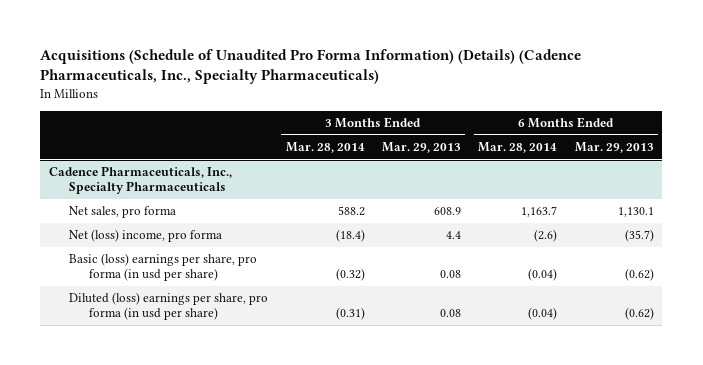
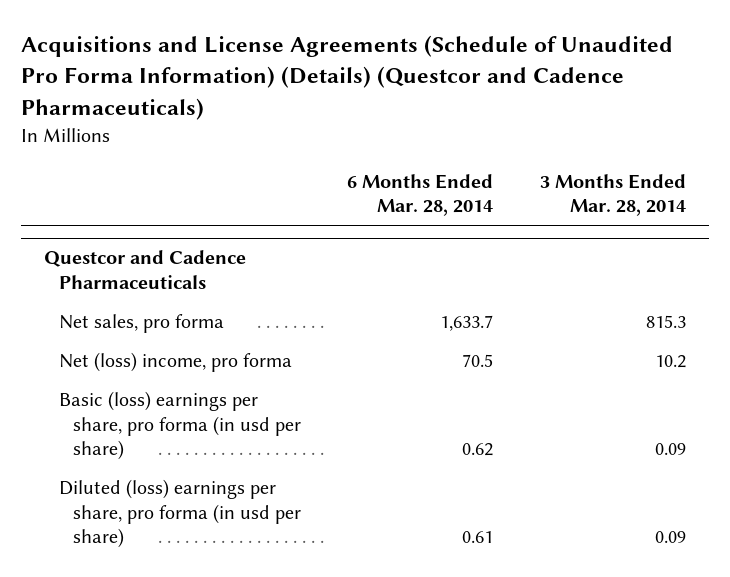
[40,49,582,85] Acquisitions (Schedule of Unaudited Pro Forma Information) (Details) (Cadence Pharmaceuticals, Inc., Specialty Pharmaceuticals) -> [21,35,674,120] Acquisitions and License Agreements (Schedule of Unaudited Pro Forma Information) (Details) (Questcor and Cadence Pharmaceuticals)
[381,141,461,153] Mar. 29, 2013 -> none
[574,141,654,153] Mar. 29, 2013 -> none
[49,166,233,195] Cadence Pharmaceuticals, Inc., Specialty Pharmaceuticals -> none
none -> [44,250,247,289] Questcor and Cadence Pharmaceuticals
[337,206,365,217] 588.2 -> [645,315,686,329] 815.3
[521,206,558,218] 1,163.7 -> [440,315,494,332] 1,633.7
[335,229,365,243] (18.4) -> [654,355,686,369] 10.2
[534,229,558,243] (2.6) -> [462,354,494,368] 70.5
[335,268,365,282] (0.32) -> [654,442,686,455] 0.09
[528,268,558,282] (0.04) -> [462,442,494,456] 0.62
[335,307,365,321] (0.31) -> [654,530,686,543] 0.09
[528,307,558,321] (0.04) -> [462,530,494,543] 0.61

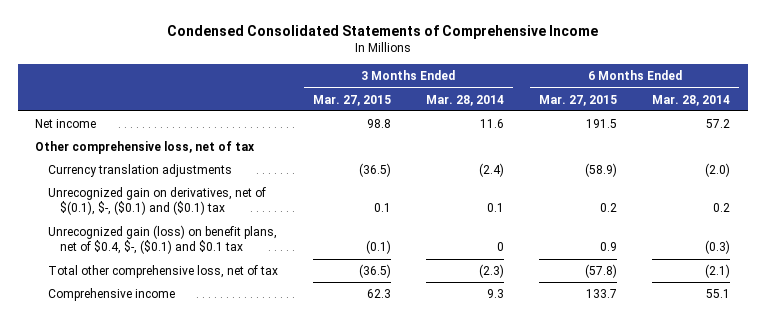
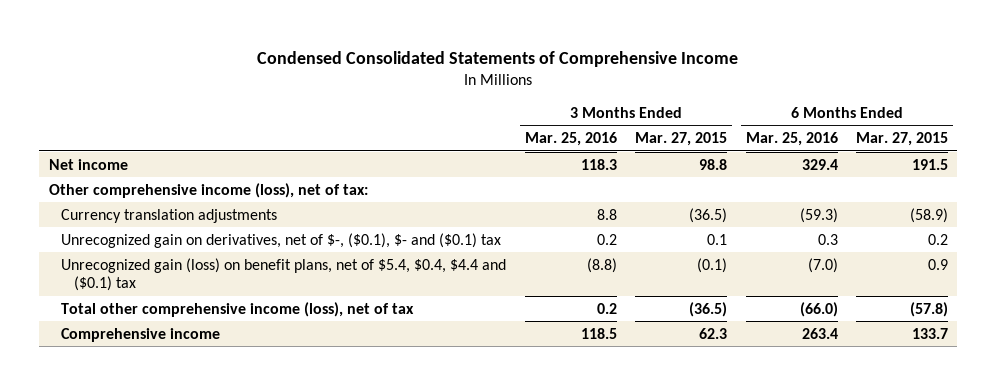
[425,94,504,106] Mar. 28, 2014 -> none
[652,94,731,106] Mar. 28, 2014 -> none
none -> [524,132,617,147] Mar. 25, 2016
none -> [745,132,838,147] Mar. 25, 2016
[35,140,256,154] Other comprehensive loss, net of tax -> [48,182,368,198] Other comprehensive income (loss), net of tax:
[47,186,266,216] Unrecognized gain on derivatives, net of $(0.1), $-, ($0.1) and ($0.1) tax -> [61,232,502,248] Unrecognized gain on derivatives, net of $-, ($0.1), $- and ($0.1) tax
[47,224,277,255] Unrecognized gain (loss) on benefit plans, net of $0.4, $-, ($0.1) and $0.1 tax -> [61,257,507,292] Unrecognized gain (loss) on benefit plans, net of $5.4, $0.4, $4.4 and ($0.1) tax
[47,264,278,278] Total other comprehensive loss, net of tax -> [61,301,415,317] Total other comprehensive income (loss), net of tax

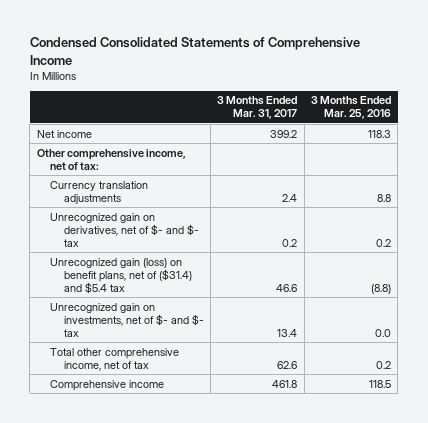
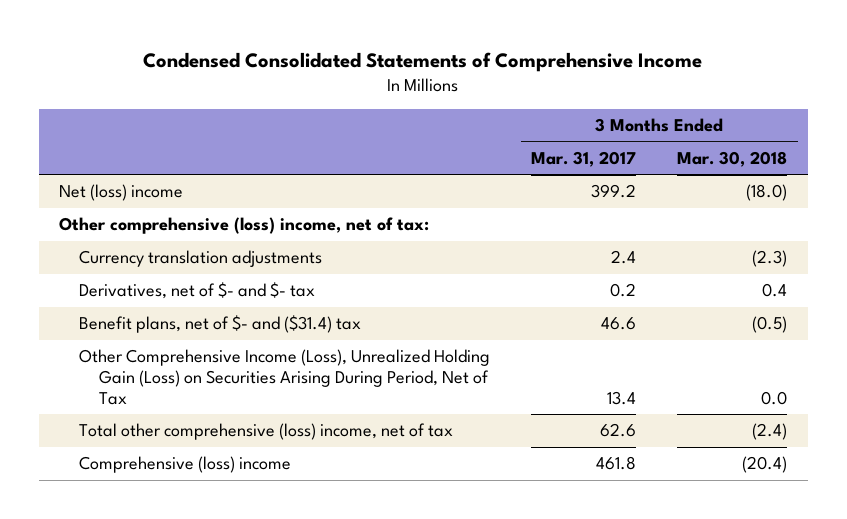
[310,96,391,120] 3 Months Ended Mar. 25, 2016 -> none
none -> [677,150,788,167] Mar. 30, 2018
[36,129,92,138] Net income -> [59,184,184,202] Net (loss) income
[36,148,186,170] Other comprehensive income, net of tax: -> [59,217,430,235] Other comprehensive (loss) income, net of tax:
[50,212,199,247] Unrecognized gain on derivatives, net of $- and $- tax -> [79,282,316,300] Derivatives, net of $- and $- tax
[50,257,192,294] Unrecognized gain (loss) on benefit plans, net of ($31.4) and $5.4 tax -> [79,315,362,334] Benefit plans, net of $- and ($31.4) tax
[50,302,204,337] Unrecognized gain on investments, net of $- and $- tax -> [79,349,491,405] Other Comprehensive Income (Loss), Unrealized Holding Gain (Loss) on Securities Arising During Period, Net of Tax
[50,347,180,371] Total other comprehensive income, net of tax -> [79,423,454,441] Total other comprehensive (loss) income, net of tax
[50,379,165,391] Comprehensive income -> [79,456,292,474] Comprehensive (loss) income

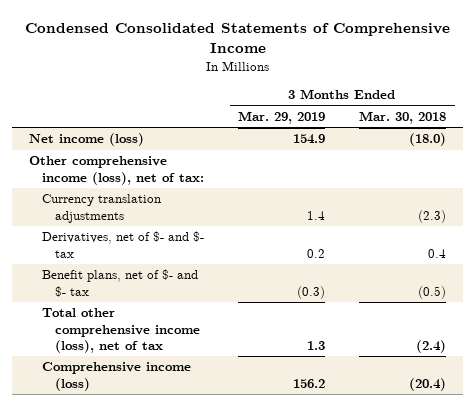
[531,150,637,167] Mar. 31, 2017 -> none
none -> [238,111,326,125] Mar. 29, 2019
[59,184,184,202] Net (loss) income -> [29,133,145,147] Net income (loss)
[59,217,430,235] Other comprehensive (loss) income, net of tax: -> [29,156,205,185] Other comprehensive income (loss), net of tax:
[79,349,491,405] Other Comprehensive Income (Loss), Unrealized Holding Gain (Loss) on Securities Arising During Period, Net of Tax -> none
[79,315,362,334] Benefit plans, net of $- and ($31.4) tax -> [42,269,199,297] Benefit plans, net of $- and $- tax
[79,423,454,441] Total other comprehensive (loss) income, net of tax -> [42,308,201,353] Total other comprehensive income (loss), net of tax
[79,456,292,474] Comprehensive (loss) income -> [42,362,192,391] Comprehensive income (loss)

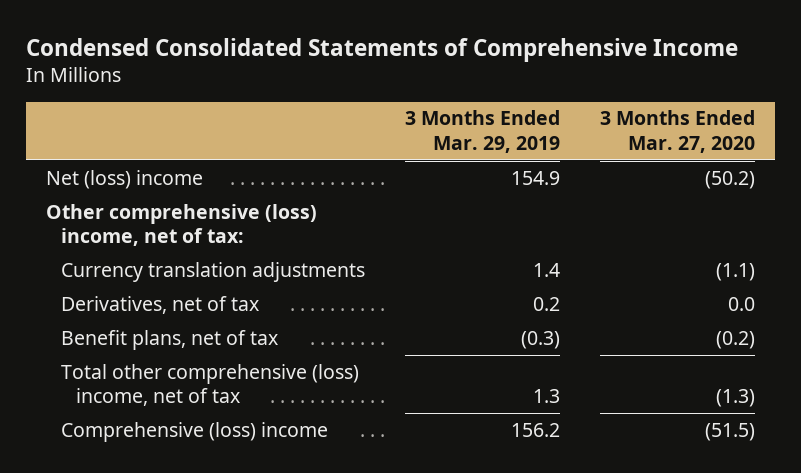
[359,111,447,125] Mar. 30, 2018 -> none
none -> [599,110,755,154] 3 Months Ended Mar. 27, 2020
[29,133,145,147] Net income (loss) -> [46,169,204,189] Net (loss) income
[29,156,205,185] Other comprehensive income (loss), net of tax: -> [46,203,318,247] Other comprehensive (loss) income, net of tax:
[42,231,205,258] Derivatives, net of $- and $- tax -> [60,295,259,314] Derivatives, net of tax
[42,269,199,297] Benefit plans, net of $- and $- tax -> [60,329,278,350] Benefit plans, net of tax
[42,308,201,353] Total other comprehensive income (loss), net of tax -> [60,363,359,407] Total other comprehensive (loss) income, net of tax
[42,362,192,391] Comprehensive income (loss) -> [60,421,328,442] Comprehensive (loss) income

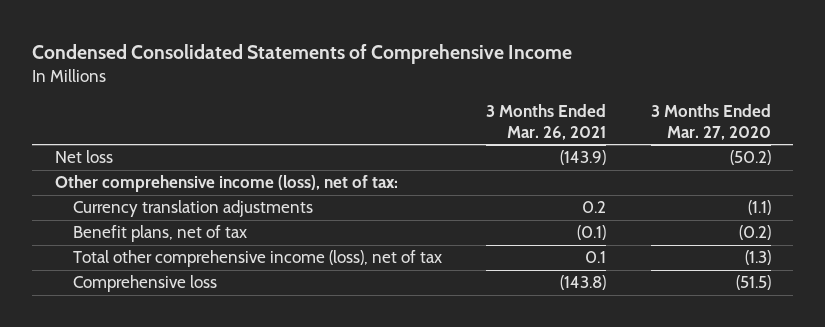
[404,110,560,154] 3 Months Ended Mar. 29, 2019 -> none
none -> [486,103,607,140] 3 Months Ended Mar. 26, 2021
[46,169,204,189] Net (loss) income -> [54,150,113,164] Net loss
[46,203,318,247] Other comprehensive (loss) income, net of tax: -> [54,175,398,193] Other comprehensive income (loss), net of tax:
[60,295,259,314] Derivatives, net of tax -> none
[60,363,359,407] Total other comprehensive (loss) income, net of tax -> [72,250,442,268] Total other comprehensive income (loss), net of tax
[60,421,328,442] Comprehensive (loss) income -> [72,275,217,293] Comprehensive loss

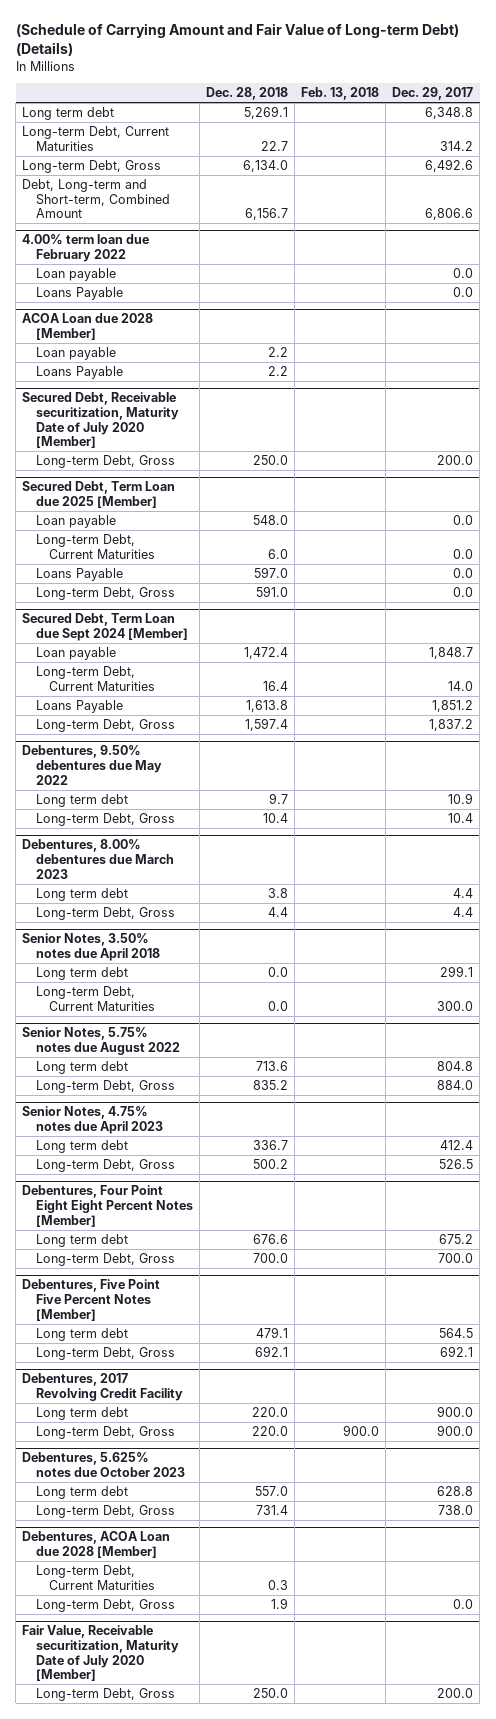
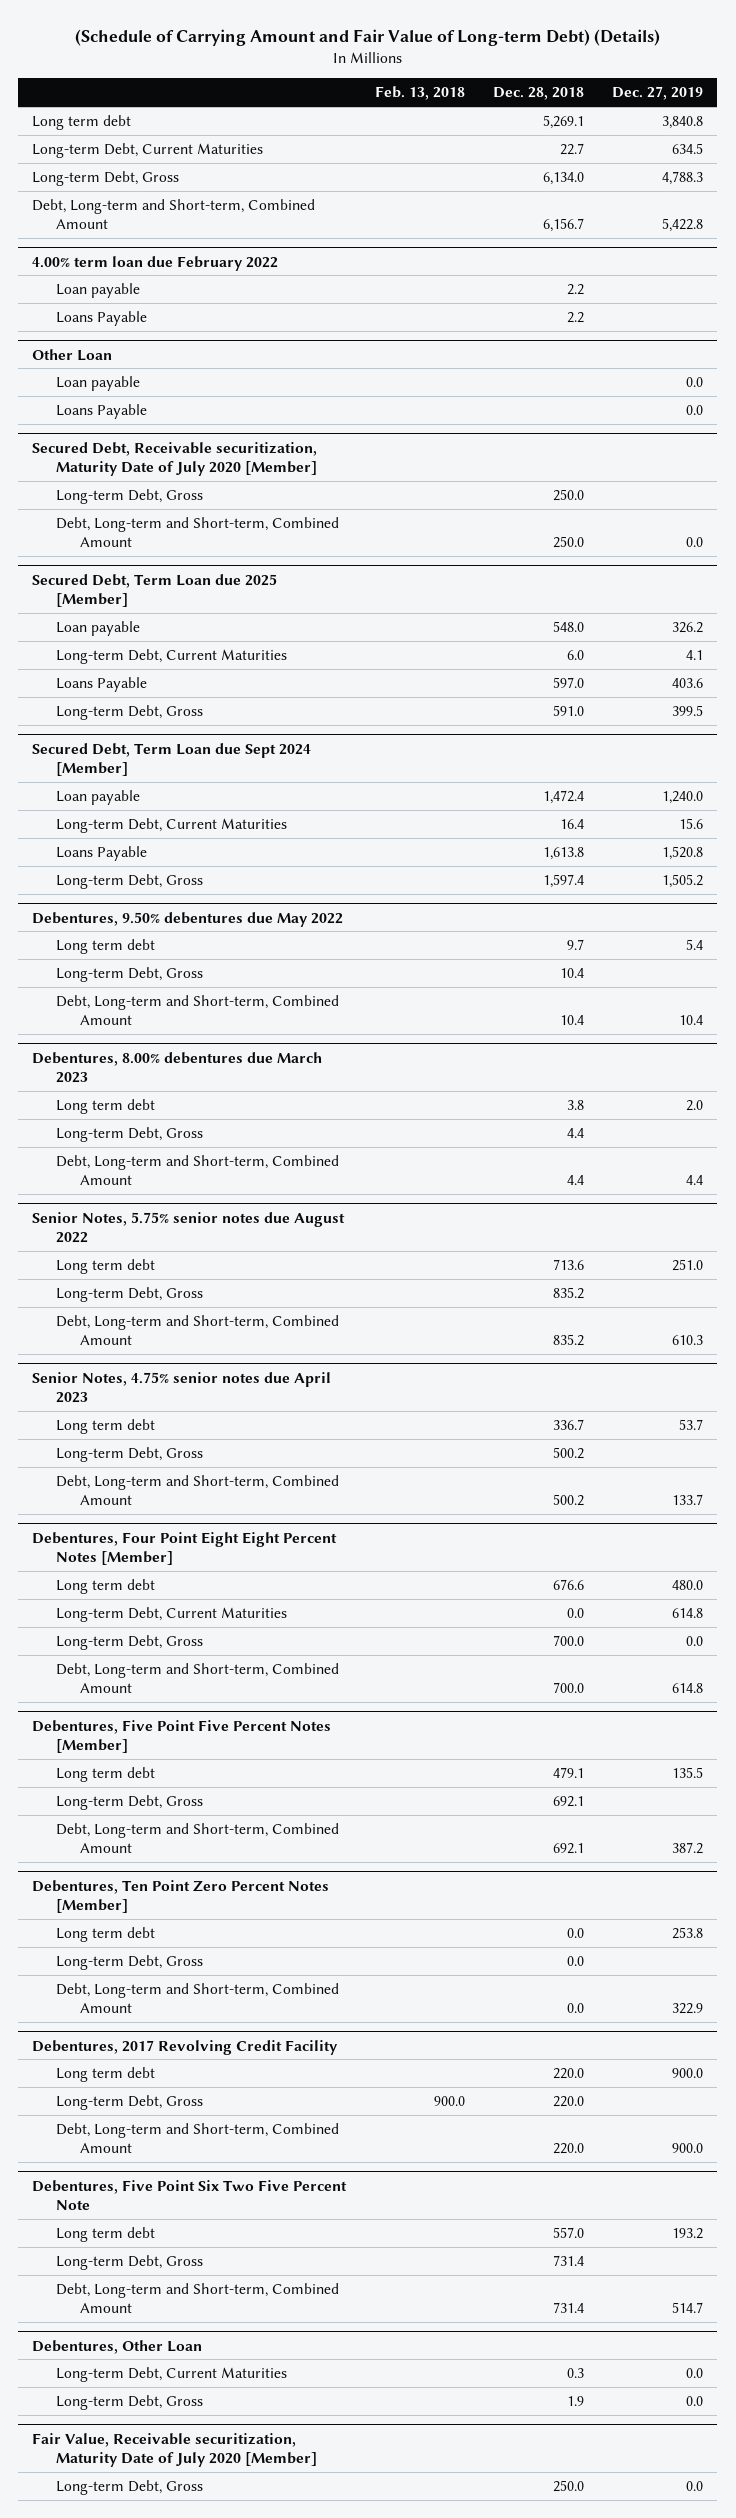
[392,87,474,101] Dec. 29, 2017 -> none
none -> [612,86,704,101] Dec. 27, 2019
[35,268,116,282] Loan payable -> none
[35,287,123,301] Loans Payable -> none
[22,313,154,340] ACOA Loan due 2028 [Member] -> none
none -> [32,348,113,361] Other Loan
none -> [56,375,141,391] Loan payable
none -> [56,403,148,419] Loans Payable
none -> [56,516,340,548] Debt, Long-term and Short-term, Combined Amount
none -> [56,994,340,1026] Debt, Long-term and Short-term, Combined Amount
[22,933,160,961] Senior Notes, 3.50% notes due April 2018 -> none
[35,967,128,981] Long term debt -> none
[35,986,155,1011] Long-term Debt, Current Maturities -> none
none -> [56,1154,340,1186] Debt, Long-term and Short-term, Combined Amount
[22,1027,180,1055] Senior Notes, 5.75% notes due August 2022 -> [32,1211,346,1243] Senior Notes, 5.75% senior notes due August 2022
none -> [56,1314,340,1346] Debt, Long-term and Short-term, Combined Amount
[22,1106,163,1134] Senior Notes, 4.75% notes due April 2023 -> [32,1371,332,1403] Senior Notes, 4.75% senior notes due April 2023
none -> [56,1474,340,1506] Debt, Long-term and Short-term, Combined Amount
none -> [56,1606,288,1622] Long-term Debt, Current Maturities
none -> [56,1662,340,1694] Debt, Long-term and Short-term, Combined Amount
none -> [56,1822,340,1854] Debt, Long-term and Short-term, Combined Amount
none -> [32,1879,330,1913] Debentures, Ten Point Zero Percent Notes [Member]
none -> [56,1926,156,1942] Long term debt
none -> [56,1954,204,1970] Long-term Debt, Gross
none -> [56,1982,340,2014] Debt, Long-term and Short-term, Combined Amount
[22,1452,185,1477] Debentures, 5.625% notes due October 2023 -> none
none -> [56,2122,340,2154] Debt, Long-term and Short-term, Combined Amount
none -> [32,2179,348,2210] Debentures, Five Point Six Two Five Percent Note
[22,1531,171,1558] Debentures, ACOA Loan due 2028 [Member] -> none
none -> [56,2282,340,2314] Debt, Long-term and Short-term, Combined Amount
none -> [32,2339,203,2354] Debentures, Other Loan

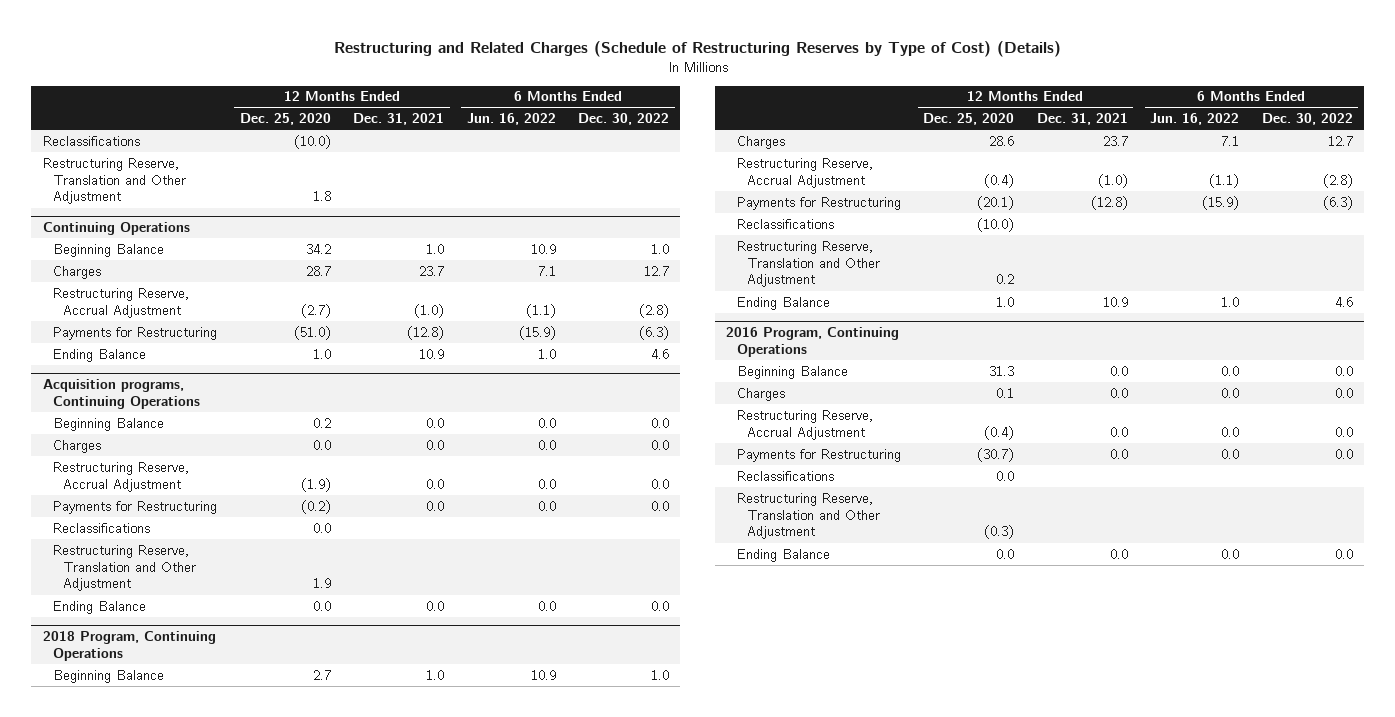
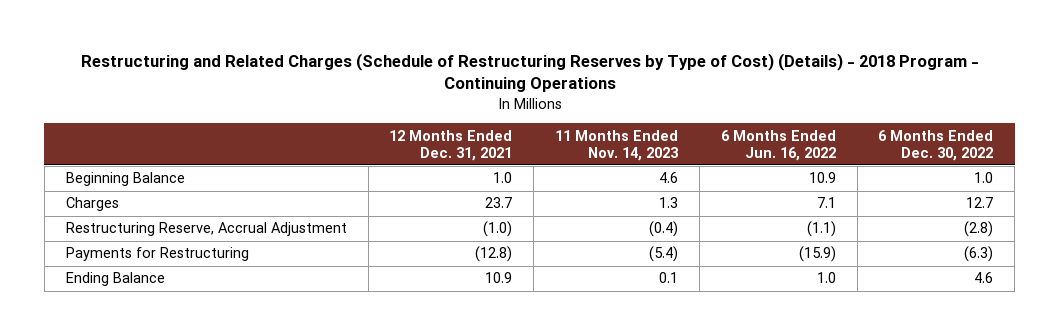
[333,41,1061,58] Restructuring and Related Charges (Schedule of Restructuring Reserves by Type of Cost) (Details) -> [80,52,979,93] Restructuring and Related Charges (Schedule of Restructuring Reserves by Type of Cost) (Details) - 2018 Program - Continuing Operations
[239,113,331,126] Dec. 25, 2020 -> none
none -> [555,129,679,161] 11 Months Ended Nov. 14, 2023
[42,135,140,146] Reclassifications -> none
[42,157,187,205] Restructuring Reserve, Translation and Other Adjustment -> none
[42,222,190,236] Continuing Operations -> none
[42,379,201,410] Acquisition programs, Continuing Operations -> none
[53,417,165,431] Beginning Balance -> none
[53,439,102,453] Charges -> none
[53,461,190,492] Restructuring Reserve, Accrual Adjustment -> none
[53,500,218,514] Payments for Restructuring -> none
[53,522,151,533] Reclassifications -> none
[53,544,197,592] Restructuring Reserve, Translation and Other Adjustment -> none
[53,600,147,614] Ending Balance -> none
[42,631,216,662] 2018 Program, Continuing Operations -> none
[53,669,165,683] Beginning Balance -> none
[736,135,785,149] Charges -> none
[736,157,873,188] Restructuring Reserve, Accrual Adjustment -> none
[736,196,901,210] Payments for Restructuring -> none
[736,218,834,229] Reclassifications -> none
[736,240,881,288] Restructuring Reserve, Translation and Other Adjustment -> none
[736,296,830,310] Ending Balance -> none
[726,327,900,358] 2016 Program, Continuing Operations -> none
[736,365,848,379] Beginning Balance -> none
[736,387,785,401] Charges -> none
[736,409,873,440] Restructuring Reserve, Accrual Adjustment -> none
[736,448,901,462] Payments for Restructuring -> none
[736,470,834,481] Reclassifications -> none
[736,492,881,540] Restructuring Reserve, Translation and Other Adjustment -> none
[736,548,830,562] Ending Balance -> none

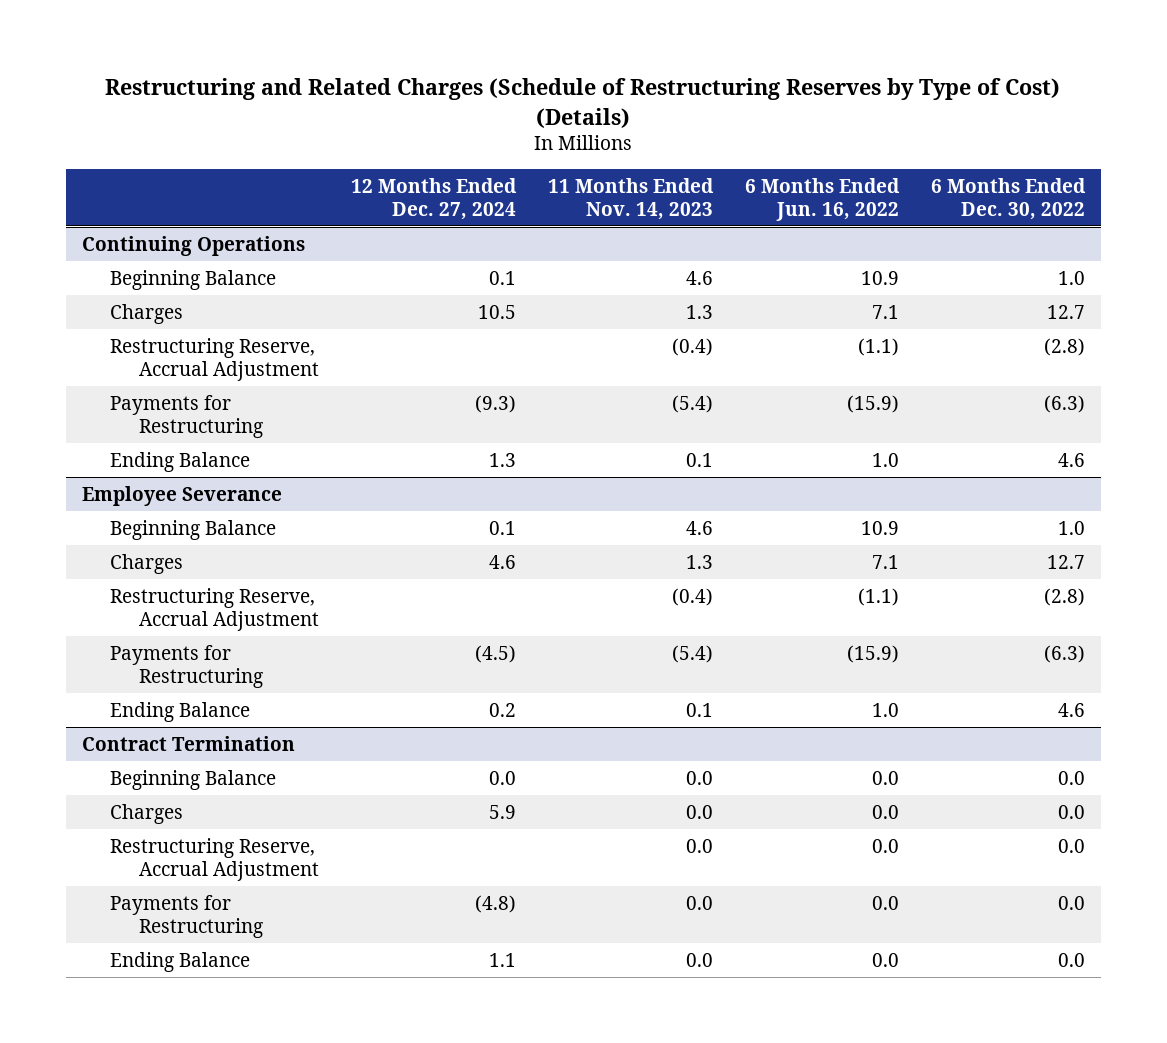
[80,52,979,93] Restructuring and Related Charges (Schedule of Restructuring Reserves by Type of Cost) (Details) - 2018 Program - Continuing Operations -> [105,78,1061,128] Restructuring and Related Charges (Schedule of Restructuring Reserves by Type of Cost) (Details)
[389,129,513,161] 12 Months Ended Dec. 31, 2021 -> none
none -> [350,177,517,220] 12 Months Ended Dec. 27, 2024
none -> [81,235,305,256] Continuing Operations
none -> [81,485,282,506] Employee Severance
none -> [110,519,277,540] Beginning Balance
none -> [110,553,184,574] Charges
none -> [110,587,320,631] Restructuring Reserve, Accrual Adjustment
none -> [110,644,264,688] Payments for Restructuring
none -> [110,701,251,722] Ending Balance
none -> [81,735,295,751] Contract Termination
none -> [110,769,277,790] Beginning Balance
none -> [110,803,184,824] Charges
none -> [110,837,320,881] Restructuring Reserve, Accrual Adjustment
none -> [110,894,264,938] Payments for Restructuring
none -> [110,951,251,972] Ending Balance

